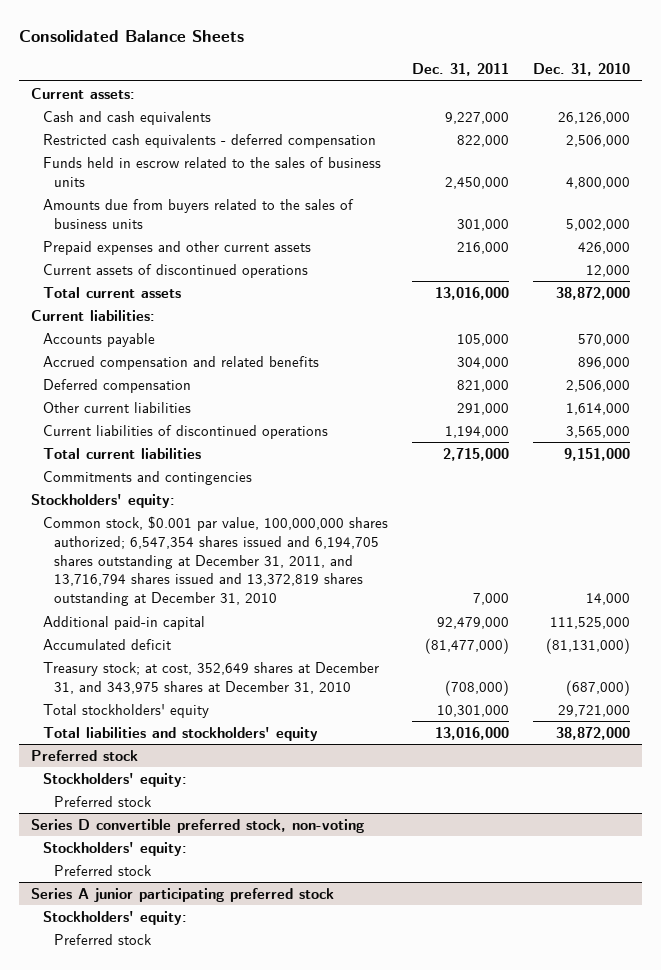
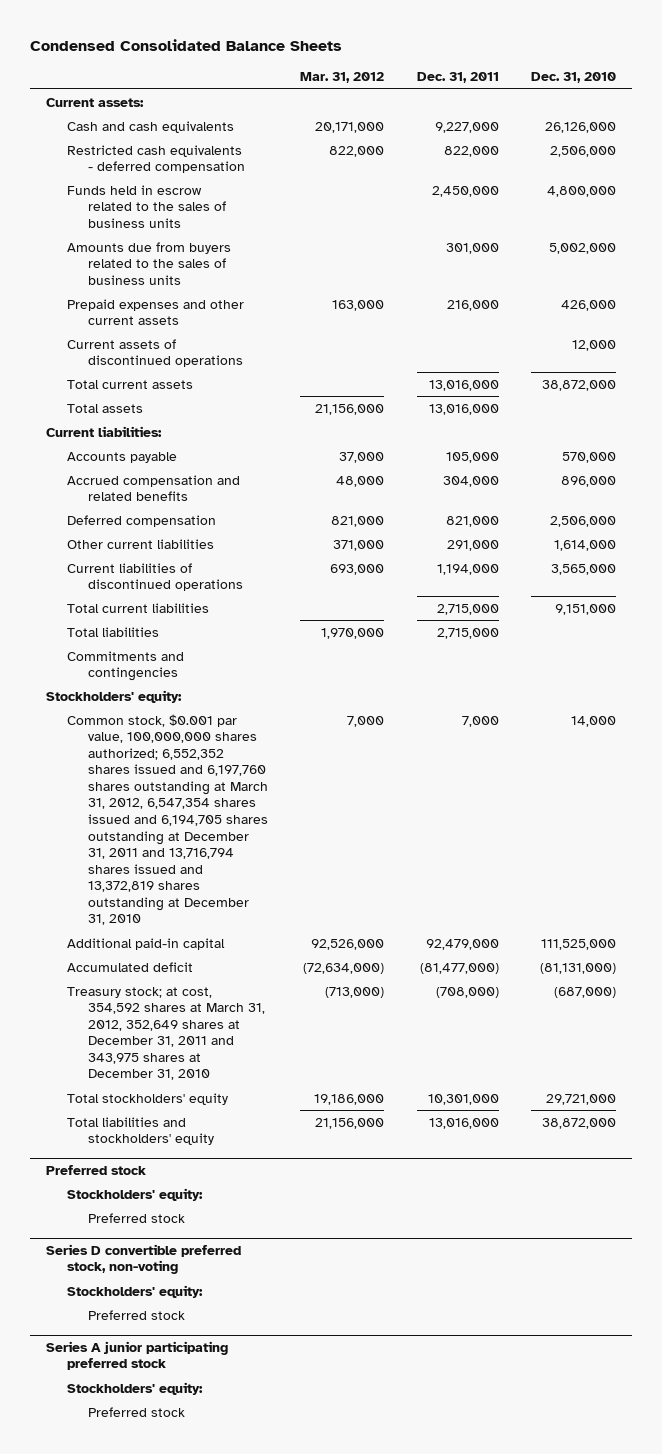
[19,30,245,43] Consolidated Balance Sheets -> [29,39,342,52] Condensed Consolidated Balance Sheets
none -> [300,72,385,84] Mar. 31, 2012
none -> [67,403,144,413] Total assets
none -> [67,626,160,637] Total liabilities
[42,515,388,607] Common stock, $0.001 par value, 100,000,000 shares authorized; 6,547,354 shares issued and 6,194,705 shares outstanding at December 31, 2011, and 13,716,794 shares issued and 13,372,819 shares outstanding at December 31, 2010 -> [67,713,269,926] Common stock, $0.001 par value, 100,000,000 shares authorized; 6,552,352 shares issued and 6,197,760 shares outstanding at March 31, 2012, 6,547,354 shares issued and 6,194,705 shares outstanding at December 31, 2011 and 13,716,794 shares issued and 13,372,819 shares outstanding at December 31, 2010
[42,661,379,694] Treasury stock; at cost, 352,649 shares at December 31, and 343,975 shares at December 31, 2010 -> [67,986,266,1081] Treasury stock; at cost, 354,592 shares at March 31, 2012, 352,649 shares at December 31, 2011 and 343,975 shares at December 31, 2010

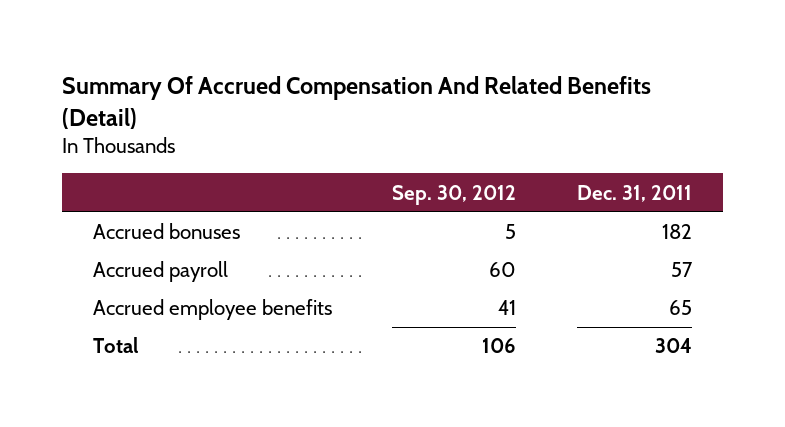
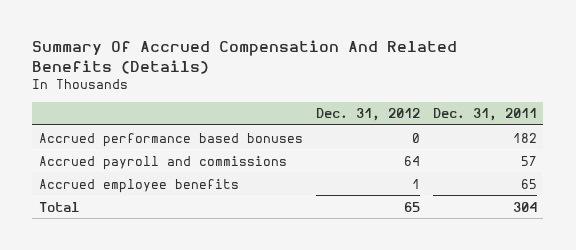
[62,75,652,129] Summary Of Accrued Compensation And Related Benefits (Detail) -> [32,40,458,74] Summary Of Accrued Compensation And Related Benefits (Details)
[392,184,517,205] Sep. 30, 2012 -> none
none -> [315,108,420,122] Dec. 31, 2012
[92,223,240,240] Accrued bonuses -> [38,132,303,147] Accrued performance based bonuses
[92,261,228,283] Accrued payroll -> [38,155,287,170] Accrued payroll and commissions

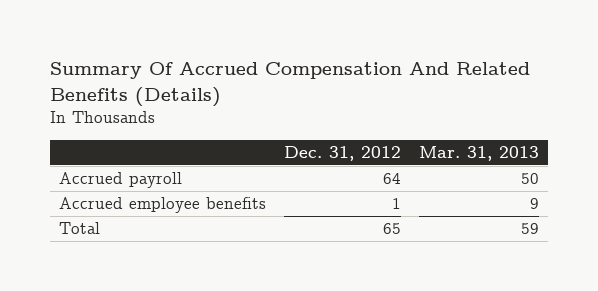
[432,108,537,122] Dec. 31, 2011 -> none
none -> [419,145,540,161] Mar. 31, 2013
[38,132,303,147] Accrued performance based bonuses -> none
[38,155,287,170] Accrued payroll and commissions -> [58,172,182,189] Accrued payroll

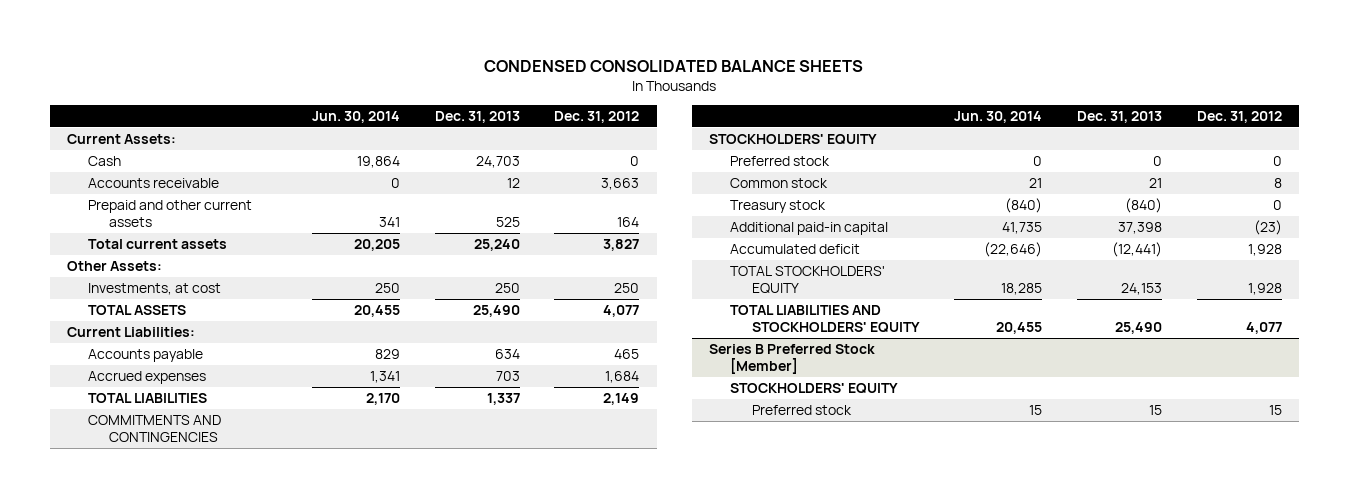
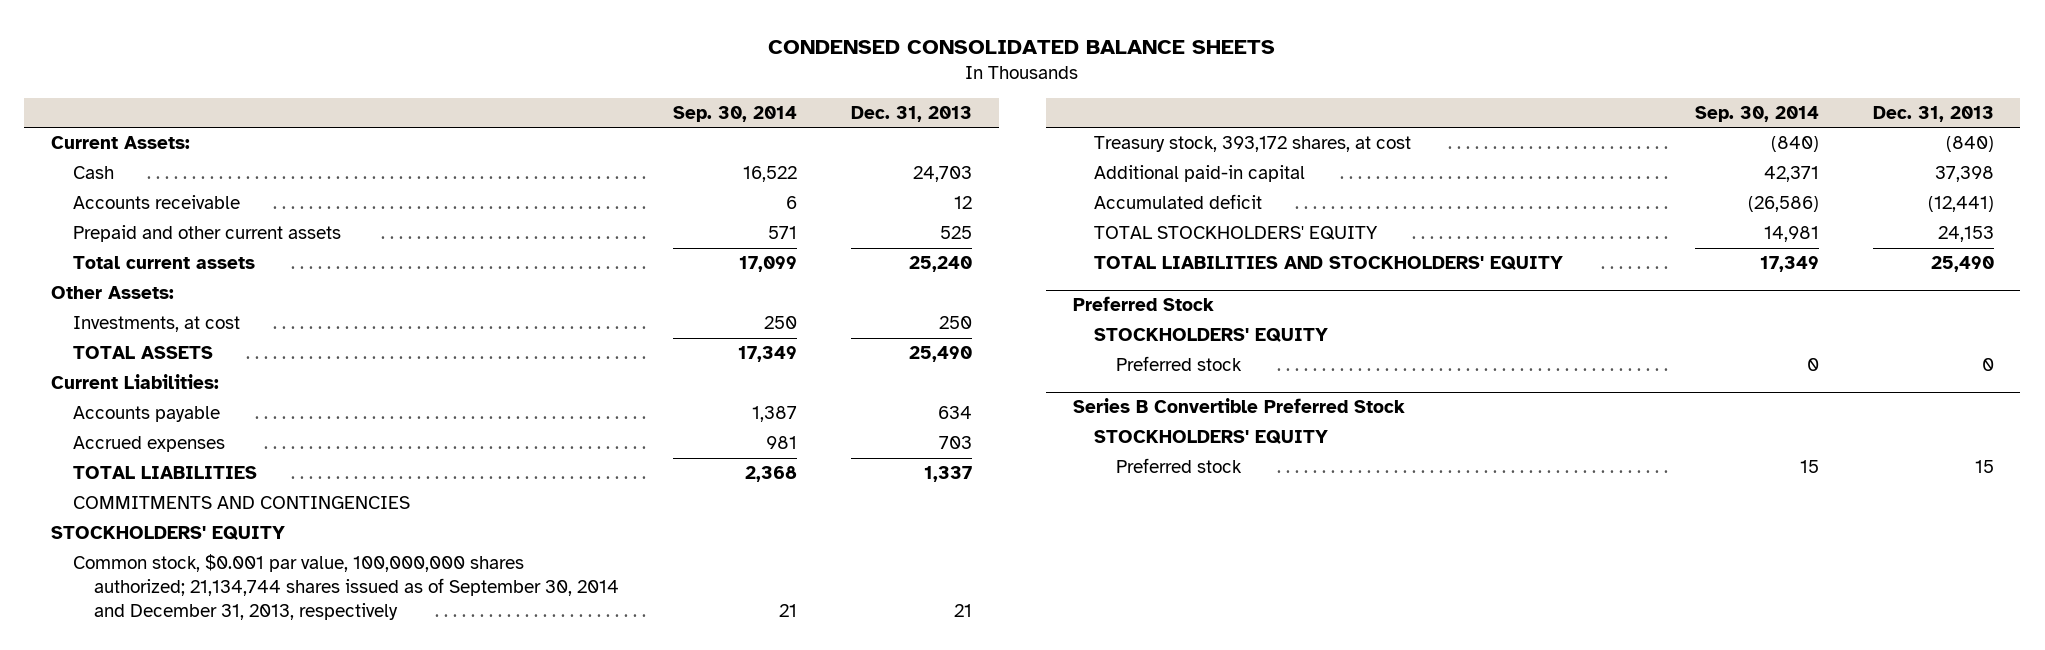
[311,110,400,123] Jun. 30, 2014 -> none
[554,110,640,123] Dec. 31, 2012 -> none
none -> [673,105,798,122] Sep. 30, 2014
[730,156,831,167] Preferred stock -> none
[730,178,829,189] Common stock -> [72,554,620,621] Common stock, $0.001 par value, 100,000,000 shares authorized; 21,134,744 shares issued as of September 30, 2014 and December 31, 2013, respectively
[730,200,827,214] Treasury stock -> [1094,136,1412,153] Treasury stock, 393,172 shares, at cost
[709,344,876,375] Series B Preferred Stock [Member] -> none
none -> [1072,296,1214,312] Preferred Stock
none -> [1115,356,1242,372] Preferred stock
none -> [1072,398,1405,414] Series B Convertible Preferred Stock
none -> [1094,430,1329,445] STOCKHOLDERS' EQUITY

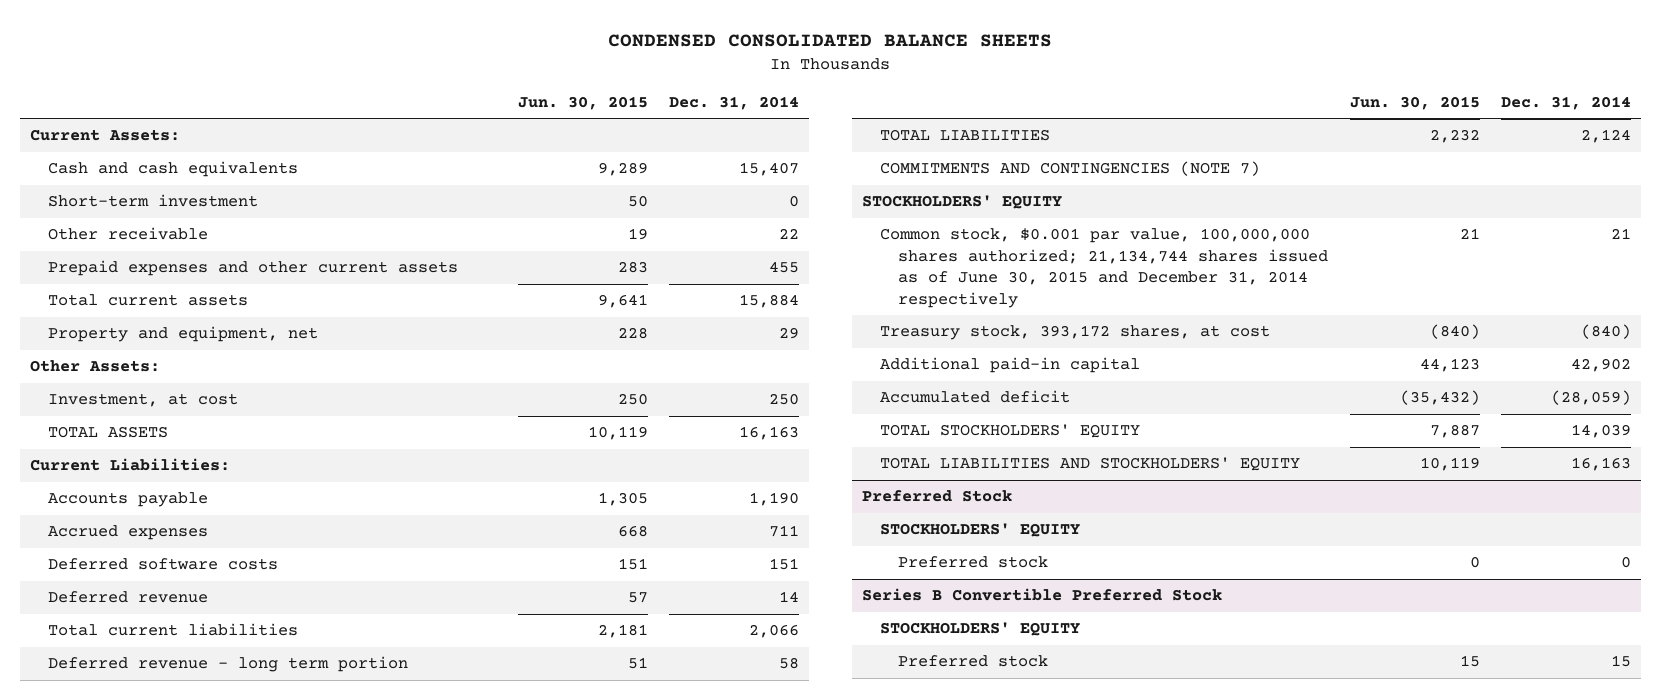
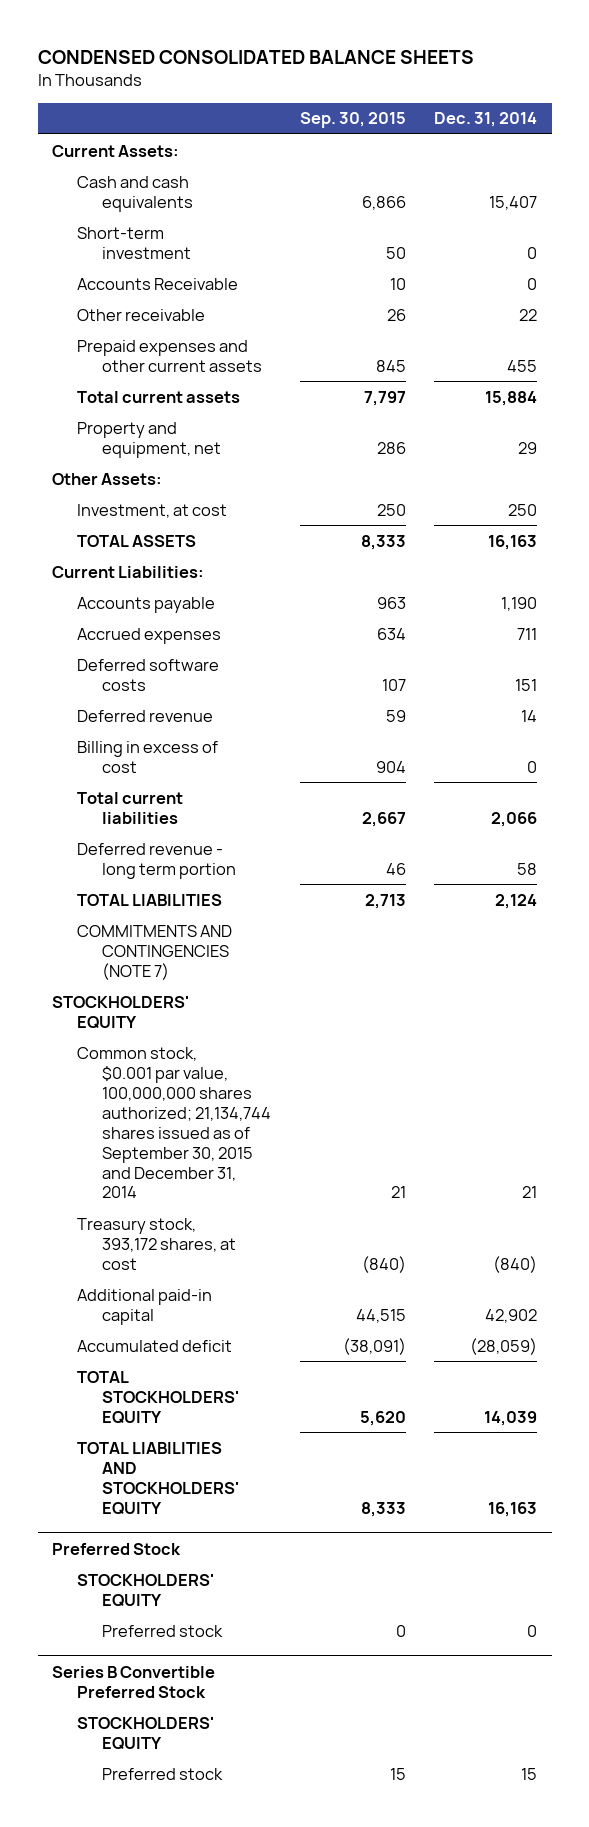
[517,95,648,110] Jun. 30, 2015 -> none
none -> [299,112,406,129] Sep. 30, 2015
none -> [76,277,238,290] Accounts Receivable
none -> [76,740,218,773] Billing in excess of cost
[880,228,1329,308] Common stock, $0.001 par value, 100,000,000 shares authorized; 21,134,744 shares issued as of June 30, 2015 and December 31, 2014 respectively -> [76,1046,271,1199] Common stock, $0.001 par value, 100,000,000 shares authorized; 21,134,744 shares issued as of September 30, 2015 and December 31, 2014

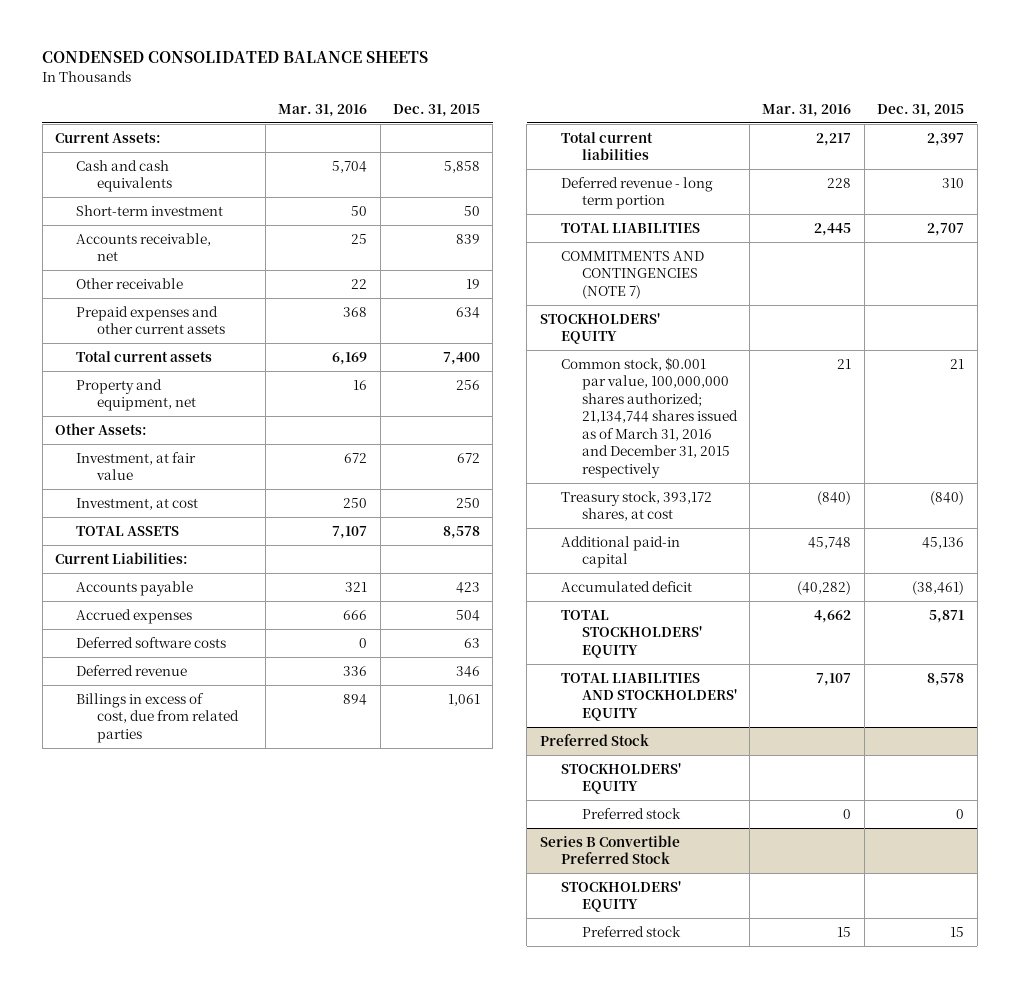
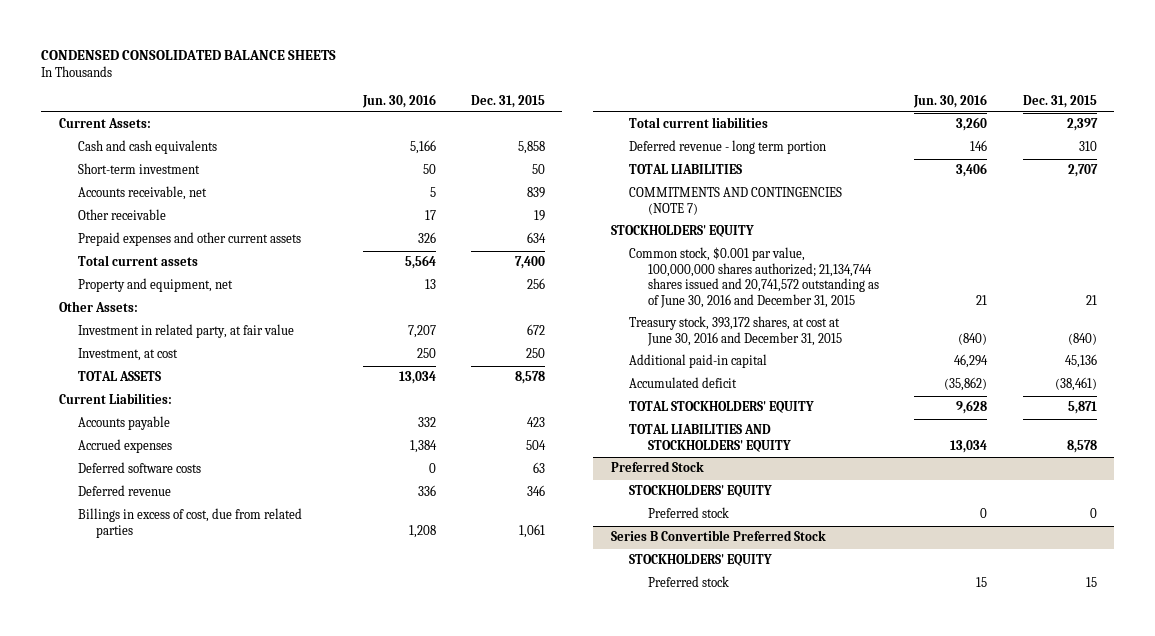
[278,103,368,117] Mar. 31, 2016 -> none
none -> [361,93,436,108] Jun. 30, 2016
[76,451,197,481] Investment, at fair value -> [77,324,294,339] Investment in related party, at fair value
[560,356,738,478] Common stock, $0.001 par value, 100,000,000 shares authorized; 21,134,744 shares issued as of March 31, 2016 and December 31, 2015 respectively -> [629,247,880,308] Common stock, $0.001 par value, 100,000,000 shares authorized; 21,134,744 shares issued and 20,741,572 outstanding as of June 30, 2016 and December 31, 2015
[560,490,712,522] Treasury stock, 393,172 shares, at cost -> [629,316,843,346] Treasury stock, 393,172 shares, at cost at June 30, 2016 and December 31, 2015

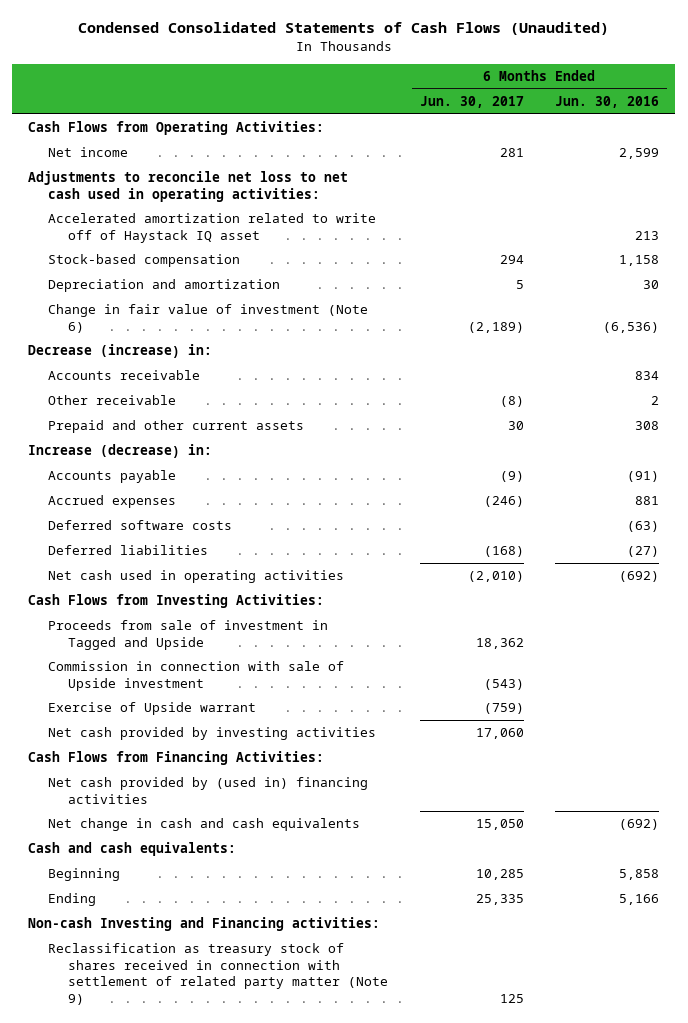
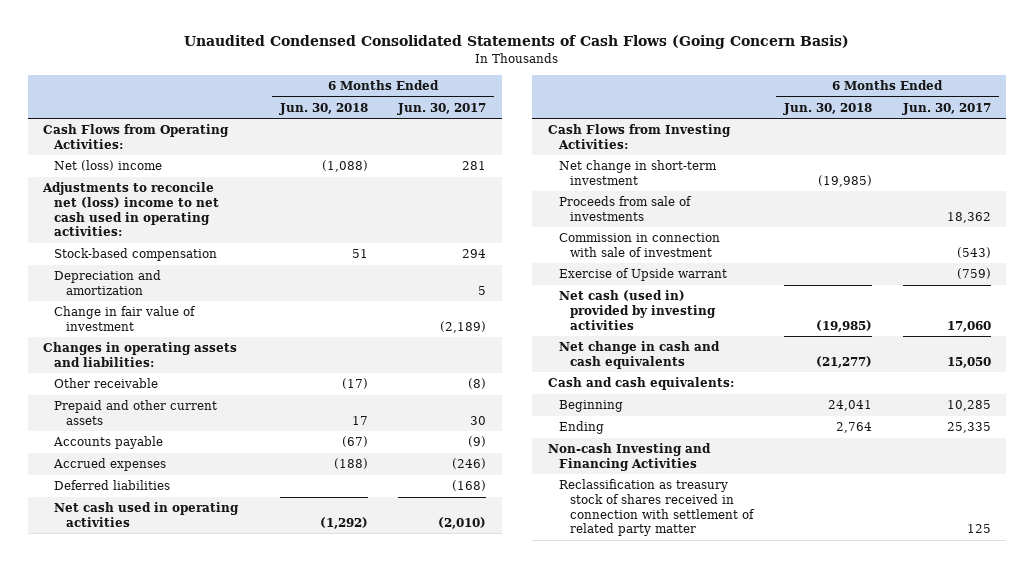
[77,21,609,35] Condensed Consolidated Statements of Cash Flows (Unaudited) -> [183,35,849,50] Unaudited Condensed Consolidated Statements of Cash Flows (Going Concern Basis)
[555,96,660,109] Jun. 30, 2016 -> none
none -> [278,102,368,115] Jun. 30, 2018
[48,213,377,243] Accelerated amortization related to write off of Haystack IQ asset -> none
[48,147,129,158] Net income -> [54,160,163,172] Net (loss) income
[28,171,349,202] Adjustments to reconcile net loss to net cash used in operating activities: -> [42,182,220,237] Adjustments to reconcile net (loss) income to net cash used in operating activities:
[48,370,201,381] Accounts receivable -> none
[48,304,369,333] Change in fair value of investment (Note 6) -> [54,306,197,331] Change in fair value of investment
[28,344,213,359] Decrease (increase) in: -> [43,342,238,367] Changes in operating assets and liabilities:
[28,444,213,459] Increase (decrease) in: -> none
[48,520,233,531] Deferred software costs -> none
none -> [558,160,717,185] Net change in short-term investment
[48,620,329,650] Proceeds from sale of investment in Tagged and Upside -> [558,196,692,221] Proceeds from sale of investments
[48,661,345,691] Commission in connection with sale of Upside investment -> [558,233,720,257] Commission in connection with sale of investment
[28,751,325,766] Cash Flows from Financing Activities: -> none
[48,777,369,804] Net cash provided by (used in) financing activities -> none
[48,727,377,741] Net cash provided by investing activities -> [558,290,716,330] Net cash (used in) provided by investing activities
[28,917,381,932] Non-cash Investing and Financing activities: -> [547,443,711,471] Non-cash Investing and Financing Activities
[48,943,388,1006] Reclassification as treasury stock of shares received in connection with settlement of related party matter (Note 9) -> [558,479,755,537] Reclassification as treasury stock of shares received in connection with settlement of related party matter

